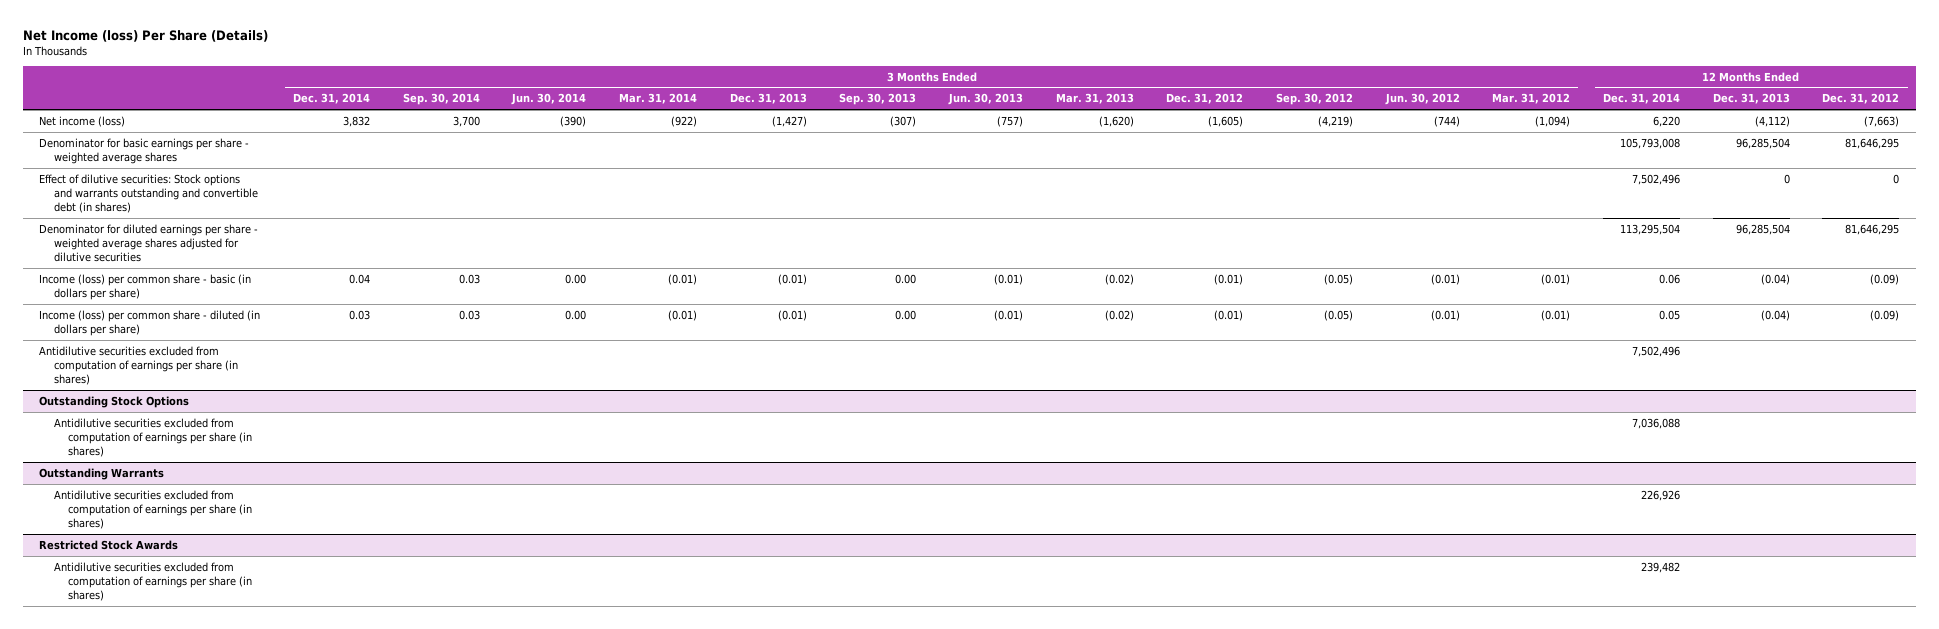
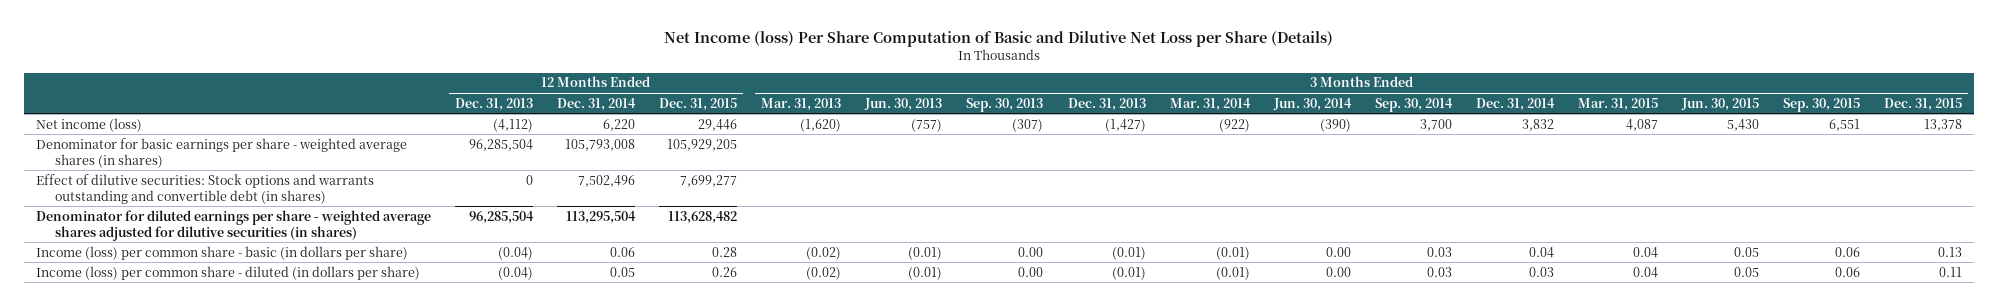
[22,30,268,43] Net Income (loss) Per Share (Details) -> [664,31,1334,48] Net Income (loss) Per Share Computation of Basic and Dilutive Net Loss per Share (Details)
[1166,93,1244,105] Dec. 31, 2012 -> none
[1275,93,1353,106] Sep. 30, 2012 -> none
[1384,93,1460,106] Jun. 30, 2012 -> none
[1492,93,1571,105] Mar. 31, 2012 -> none
[1822,93,1900,105] Dec. 31, 2012 -> none
none -> [659,97,738,111] Dec. 31, 2015
none -> [1577,97,1658,111] Mar. 31, 2015
none -> [1680,97,1759,111] Jun. 30, 2015
none -> [1782,97,1860,112] Sep. 30, 2015
none -> [1884,97,1963,111] Dec. 31, 2015
[39,137,250,164] Denominator for basic earnings per share - weighted average shares -> [36,137,408,168] Denominator for basic earnings per share - weighted average shares (in shares)
[39,223,259,262] Denominator for diluted earnings per share - weighted average shares adjusted for dilutive securities -> [36,209,432,241] Denominator for diluted earnings per share - weighted average shares adjusted for dilutive securities (in shares)
[39,345,238,385] Antidilutive securities excluded from computation of earnings per share (in shares) -> none
[39,395,190,408] Outstanding Stock Options -> none
[53,417,253,457] Antidilutive securities excluded from computation of earnings per share (in shares) -> none
[39,467,165,480] Outstanding Warrants -> none
[53,489,253,529] Antidilutive securities excluded from computation of earnings per share (in shares) -> none
[39,539,179,550] Restricted Stock Awards -> none
[53,561,253,601] Antidilutive securities excluded from computation of earnings per share (in shares) -> none

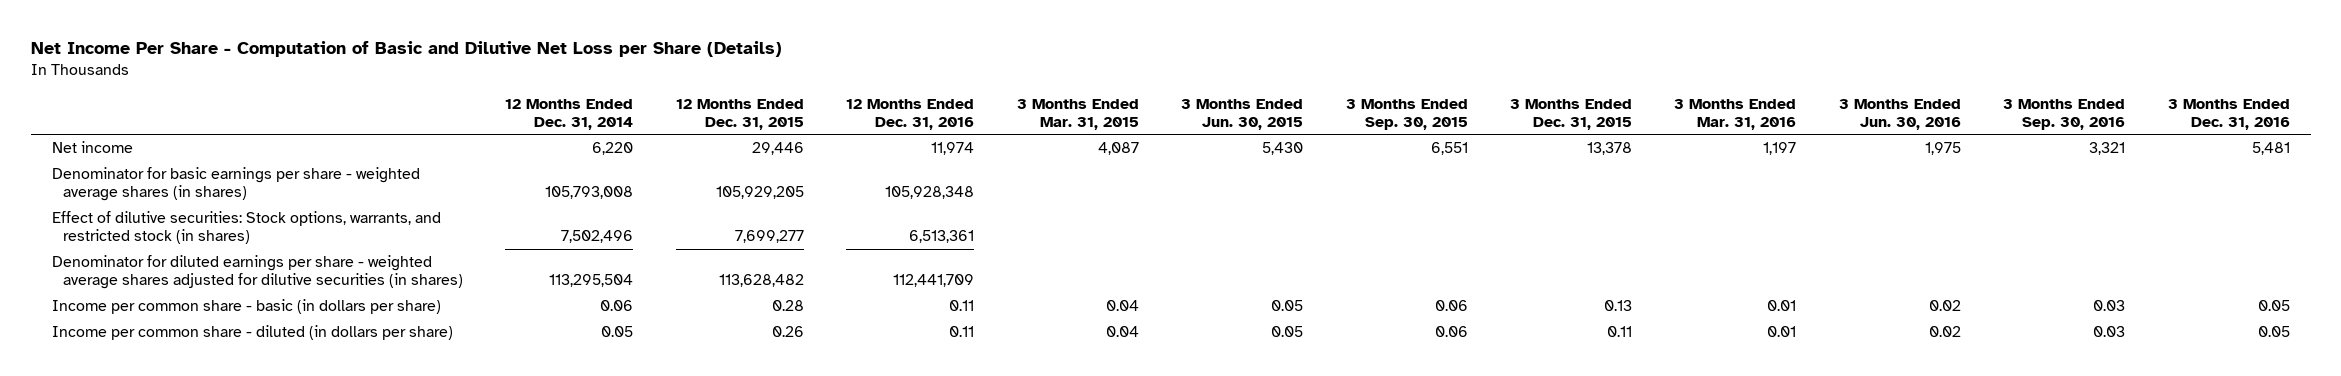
[664,31,1334,48] Net Income (loss) Per Share Computation of Basic and Dilutive Net Loss per Share (Details) -> [30,41,782,58] Net Income Per Share - Computation of Basic and Dilutive Net Loss per Share (Details)
[455,97,534,111] Dec. 31, 2013 -> none
[761,97,842,111] Mar. 31, 2013 -> none
[864,97,943,111] Jun. 30, 2013 -> none
[966,97,1044,112] Sep. 30, 2013 -> none
[1067,97,1146,111] Dec. 31, 2013 -> none
[1169,97,1251,111] Mar. 31, 2014 -> none
[1272,97,1352,111] Jun. 30, 2014 -> none
[1374,97,1453,112] Sep. 30, 2014 -> none
[1475,97,1555,111] Dec. 31, 2014 -> none
none -> [846,98,975,130] 12 Months Ended Dec. 31, 2016
none -> [1674,98,1797,130] 3 Months Ended Mar. 31, 2016
none -> [1838,98,1961,130] 3 Months Ended Jun. 30, 2016
none -> [2003,98,2126,130] 3 Months Ended Sep. 30, 2016
none -> [2167,98,2290,130] 3 Months Ended Dec. 31, 2016
[36,117,143,132] Net income (loss) -> [51,141,133,154] Net income
[36,173,375,204] Effect of dilutive securities: Stock options and warrants outstanding and convertible debt (in shares) -> [51,211,441,245] Effect of dilutive securities: Stock options, warrants, and restricted stock (in shares)
[36,245,409,260] Income (loss) per common share - basic (in dollars per share) -> [51,299,441,315] Income per common share - basic (in dollars per share)
[36,265,421,280] Income (loss) per common share - diluted (in dollars per share) -> [51,325,453,341] Income per common share - diluted (in dollars per share)

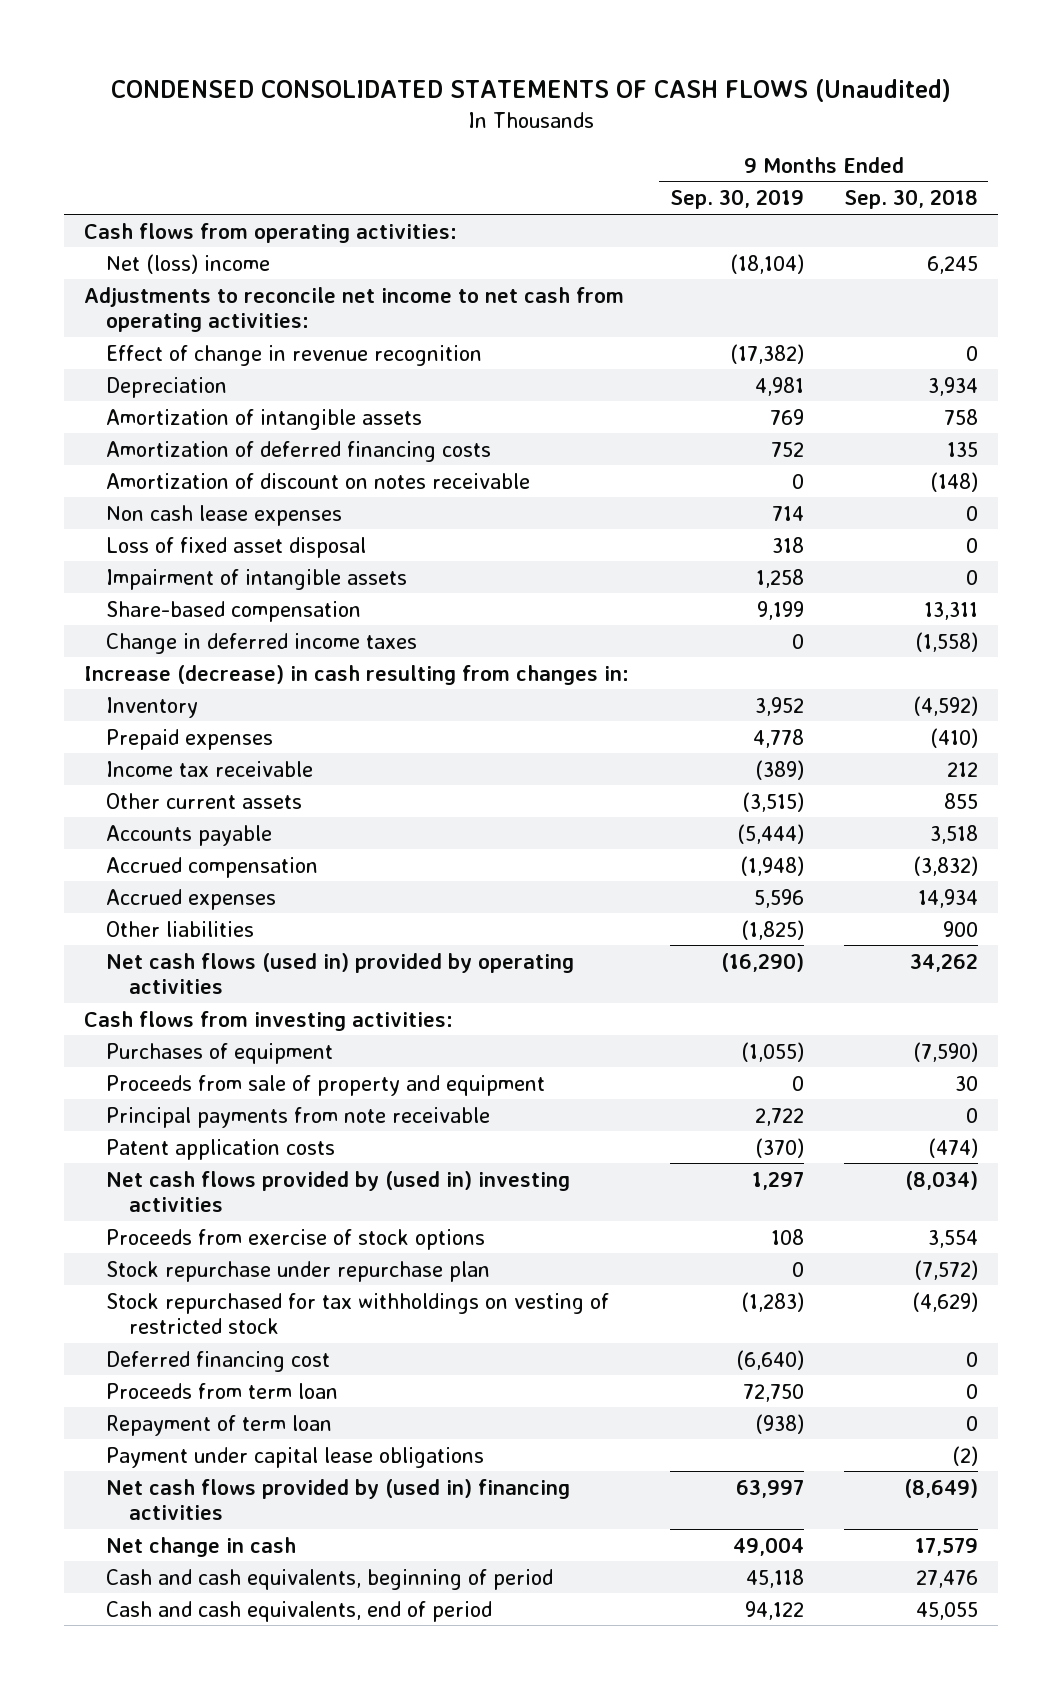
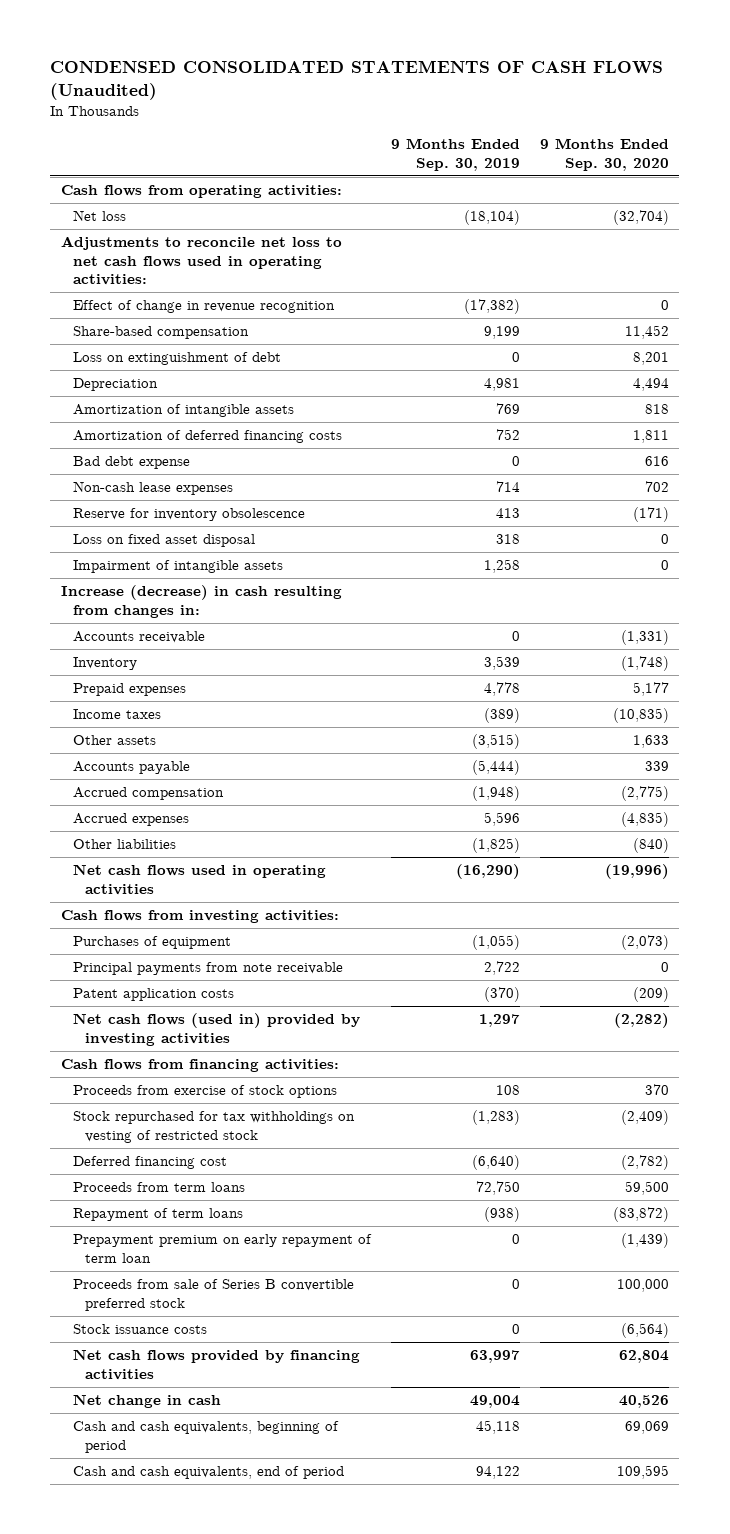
[843,189,978,210] Sep. 30, 2018 -> none
none -> [540,138,670,171] 9 Months Ended Sep. 30, 2020
[106,253,271,274] Net (loss) income -> [72,210,126,222] Net loss
[84,286,625,333] Adjustments to reconcile net income to net cash from operating activities: -> [60,236,342,285] Adjustments to reconcile net loss to net cash flows used in operating activities:
[106,600,362,622] Share-based compensation -> [72,326,249,340] Share-based compensation
none -> [72,352,281,366] Loss on extinguishment of debt
[106,472,531,489] Amortization of discount on notes receivable -> none
none -> [72,456,190,470] Bad debt expense
[106,504,343,526] Non cash lease expenses -> [72,481,233,496] Non-cash lease expenses
none -> [72,508,305,522] Reserve for inventory obsolescence
[106,536,367,558] Loss of fixed asset disposal -> [72,534,255,548] Loss on fixed asset disposal
[106,632,418,654] Change in deferred income taxes -> none
none -> [72,631,205,644] Accounts receivable
[754,696,804,716] 3,952 -> [484,656,521,671] 3,539
[106,760,314,777] Income tax receivable -> [72,709,161,720] Income taxes
[106,792,303,809] Other current assets -> [72,735,156,746] Other assets
[106,952,575,995] Net cash flows (used in) provided by operating activities -> [72,864,326,895] Net cash flows used in operating activities
[106,1074,546,1096] Proceeds from sale of property and equipment -> none
[106,1170,571,1213] Net cash flows provided by (used in) investing activities -> [72,1013,360,1046] Net cash flows (used in) provided by investing activities
none -> [60,1059,339,1073] Cash flows from financing activities:
[106,1260,491,1282] Stock repurchase under repurchase plan -> none
[106,1446,485,1468] Payment under capital lease obligations -> none
[106,1382,339,1399] Proceeds from term loan -> [72,1182,245,1193] Proceeds from term loans
[106,1414,333,1436] Repayment of term loan -> [72,1208,243,1222] Repayment of term loans
none -> [72,1234,372,1263] Prepayment premium on early repayment of term loan
none -> [72,1279,354,1311] Proceeds from sale of Series B convertible preferred stock
none -> [72,1324,207,1335] Stock issuance costs
[106,1478,571,1521] Net cash flows provided by (used in) financing activities -> [72,1349,360,1380] Net cash flows provided by financing activities

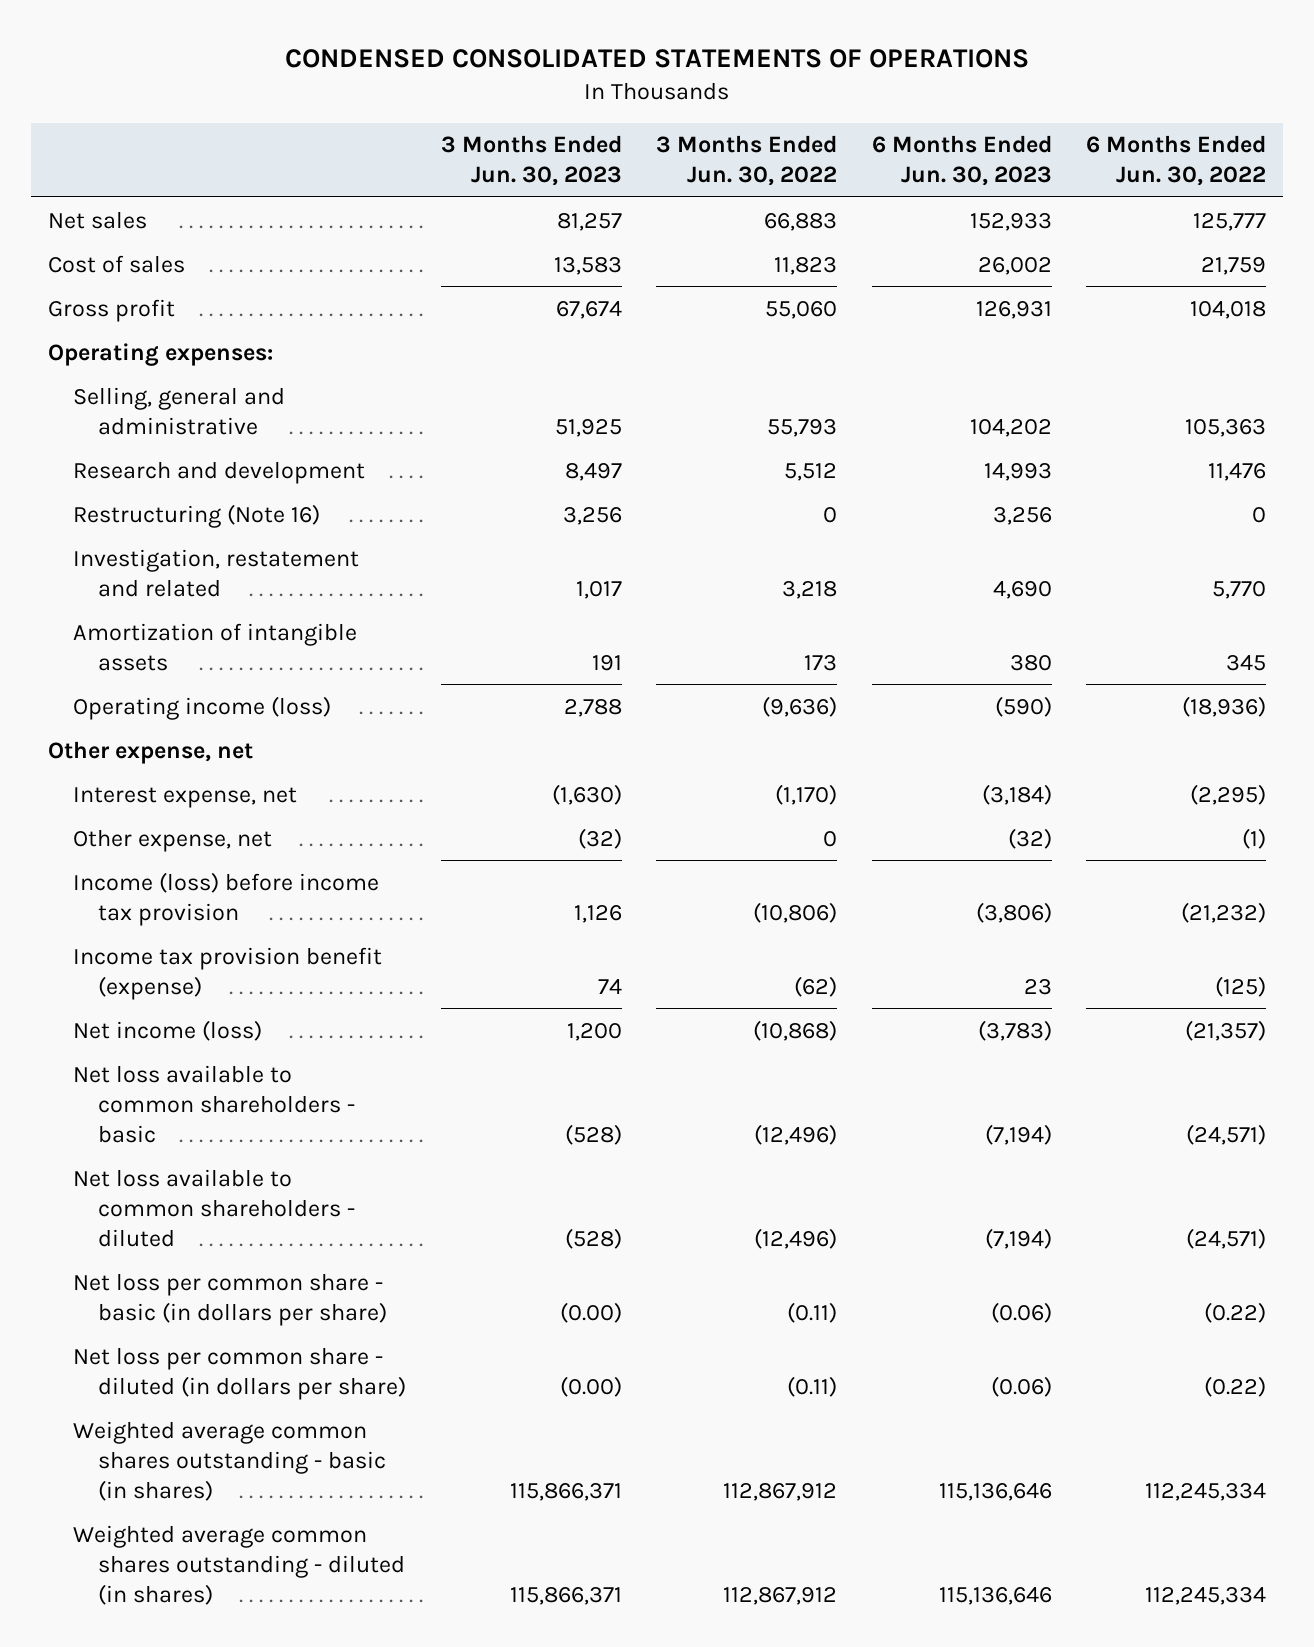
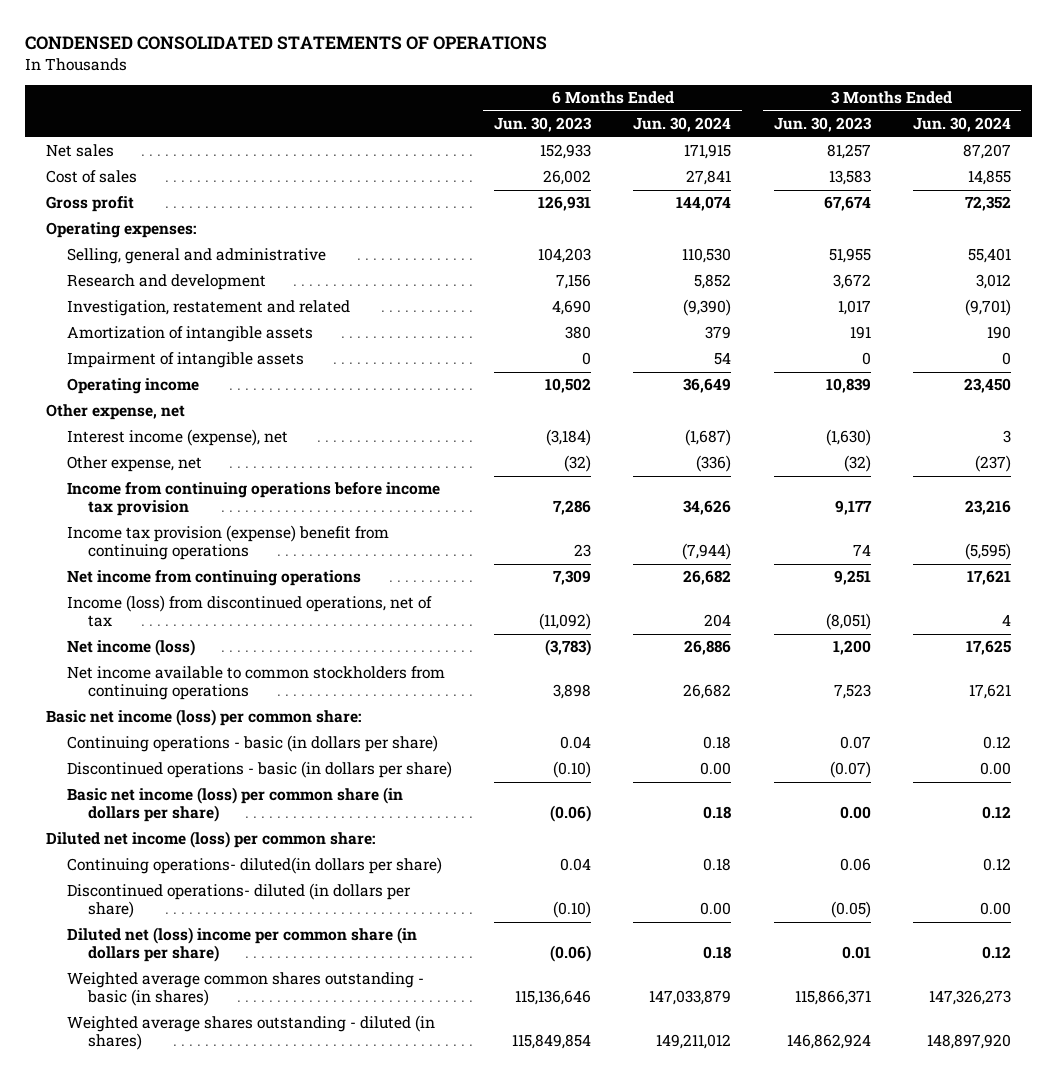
[656,135,838,187] 3 Months Ended Jun. 30, 2022 -> none
[1086,135,1267,187] 6 Months Ended Jun. 30, 2022 -> none
none -> [633,117,732,133] Jun. 30, 2024
none -> [912,117,1011,133] Jun. 30, 2024
[72,503,320,528] Restructuring (Note 16) -> none
[554,418,622,437] 51,925 -> [828,248,871,264] 51,955
[969,418,1052,437] 104,202 -> [538,248,592,264] 104,203
[564,462,622,481] 8,497 -> [832,274,871,290] 3,672
[983,462,1052,481] 14,993 -> [556,274,592,290] 7,156
none -> [66,352,304,369] Impairment of intangible assets
[72,695,331,720] Operating income (loss) -> [66,378,199,395] Operating income
[563,698,622,717] 2,788 -> [825,378,871,394] 10,839
[994,695,1052,717] (590) -> [545,378,592,394] 10,502
[72,786,297,808] Interest expense, net -> [66,429,288,447] Interest income (expense), net
[72,871,379,926] Income (loss) before income tax provision -> [66,482,440,517] Income from continuing operations before income tax provision
[573,904,622,923] 1,126 -> [834,500,872,516] 9,177
[975,901,1052,923] (3,806) -> [553,500,592,516] 7,286
[72,946,382,1000] Income tax provision benefit (expense) -> [66,525,389,561] Income tax provision (expense) benefit from continuing operations
none -> [66,570,361,587] Net income from continuing operations
none -> [66,595,432,628] Income (loss) from discontinued operations, net of tax
[72,1064,356,1143] Net loss available to common shareholders - basic -> none
[72,1168,356,1247] Net loss available to common shareholders - diluted -> none
none -> [66,666,445,701] Net income available to common stockholders from continuing operations
none -> [46,709,362,727] Basic net income (loss) per common share:
none -> [66,735,438,753] Continuing operations - basic (in dollars per share)
none -> [66,761,452,779] Discontinued operations - basic (in dollars per share)
[72,1272,388,1326] Net loss per common share - basic (in dollars per share) -> [66,787,403,823] Basic net income (loss) per common share (in dollars per share)
[559,1301,622,1323] (0.00) -> [839,806,871,820] 0.00
none -> [46,831,376,849] Diluted net income (loss) per common share:
none -> [66,857,442,875] Continuing operations- diluted(in dollars per share)
none -> [66,883,411,919] Discontinued operations- diluted (in dollars per share)
[72,1346,407,1400] Net loss per common share - diluted (in dollars per share) -> [66,927,417,963] Diluted net (loss) income per common share (in dollars per share)
[559,1375,622,1397] (0.00) -> [841,946,871,960] 0.01
[72,1524,406,1605] Weighted average common shares outstanding - diluted (in shares) -> [66,1015,435,1051] Weighted average shares outstanding - diluted (in shares)
[509,1586,622,1605] 115,866,371 -> [786,1034,871,1050] 146,862,924
[938,1586,1052,1605] 115,136,646 -> [512,1034,592,1050] 115,849,854

